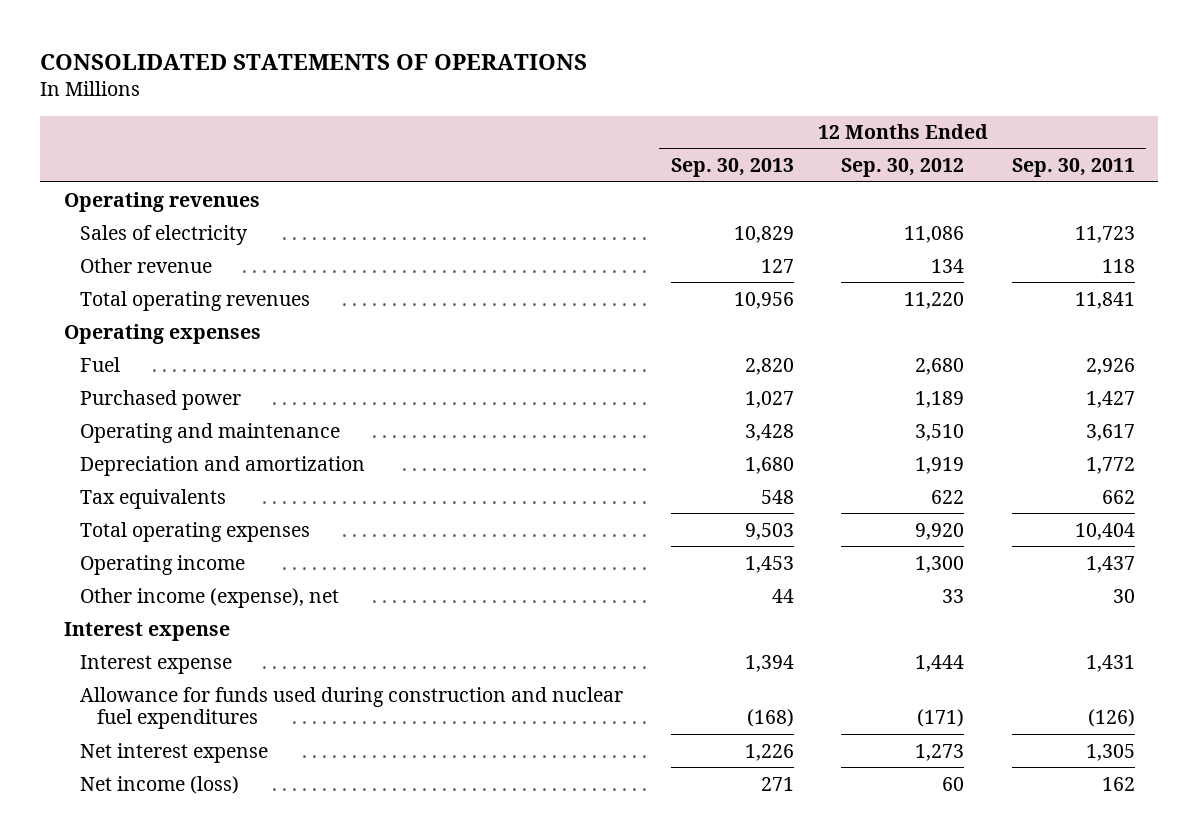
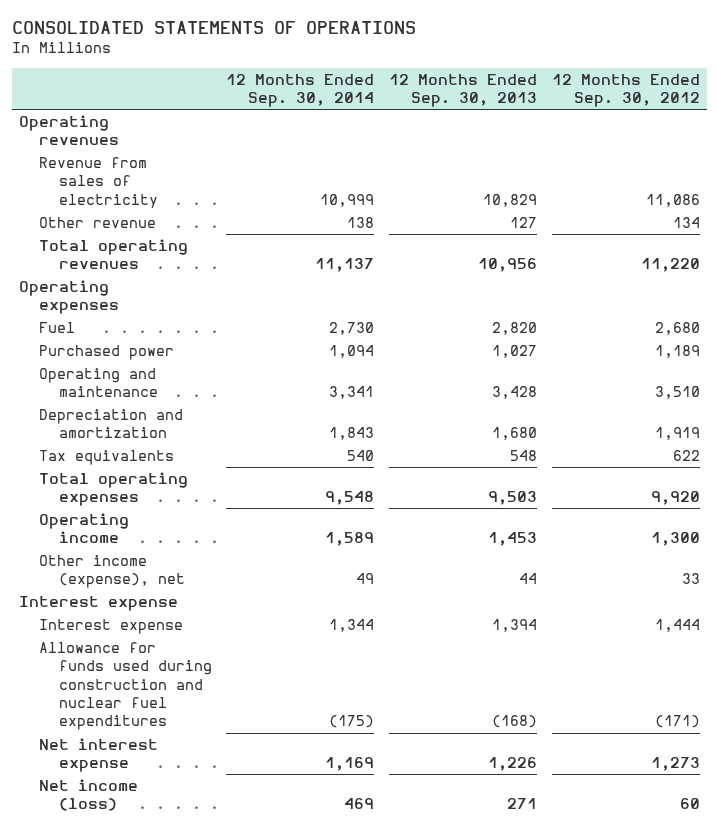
[1011,158,1135,178] Sep. 30, 2011 -> none
none -> [226,73,375,108] 12 Months Ended Sep. 30, 2014
[80,224,249,245] Sales of electricity -> [38,156,158,208] Revenue from sales of electricity

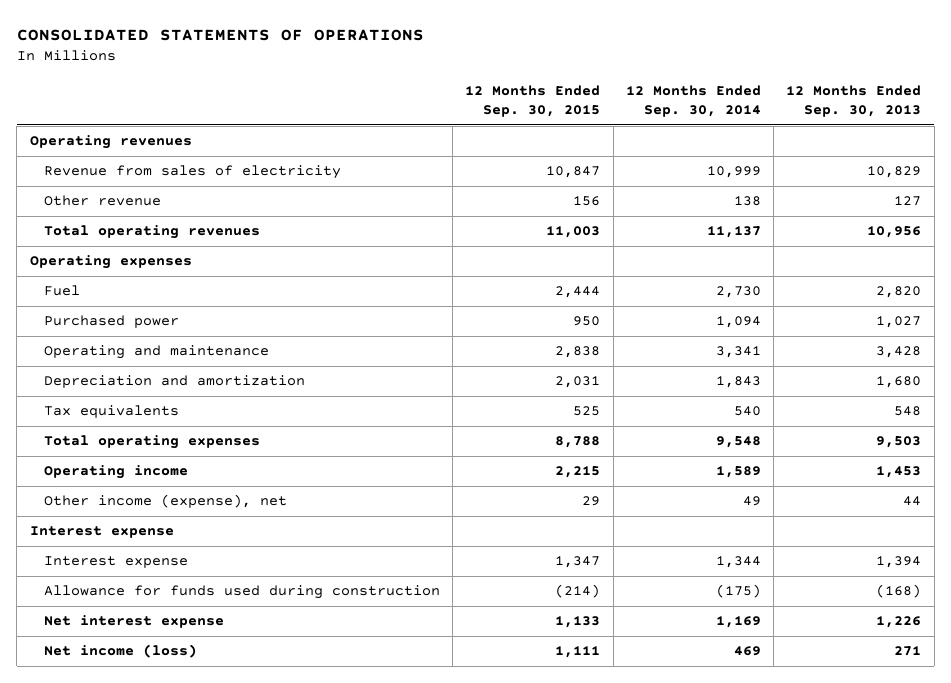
[552,73,701,108] 12 Months Ended Sep. 30, 2012 -> none
none -> [465,84,601,118] 12 Months Ended Sep. 30, 2015
[38,641,212,731] Allowance for funds used during construction and nuclear fuel expenditures -> [43,585,440,600] Allowance for funds used during construction

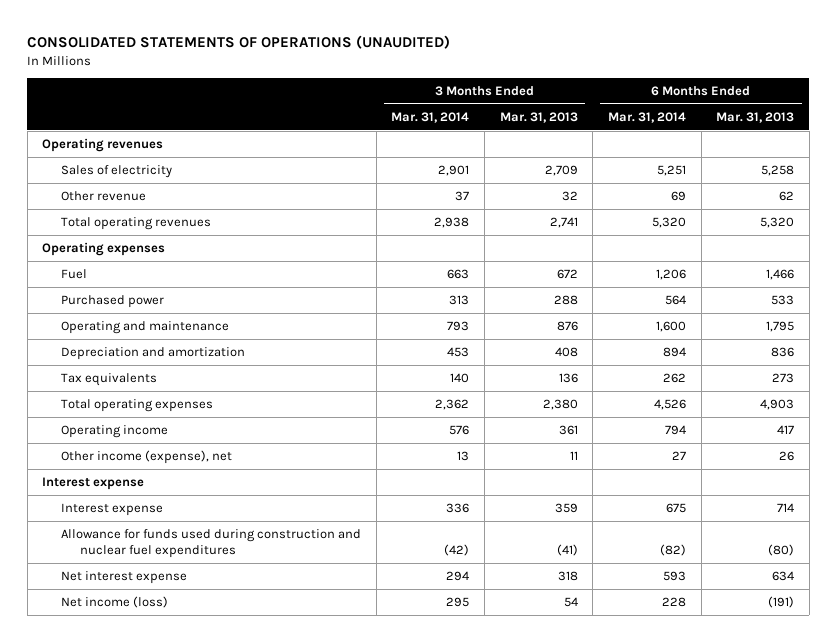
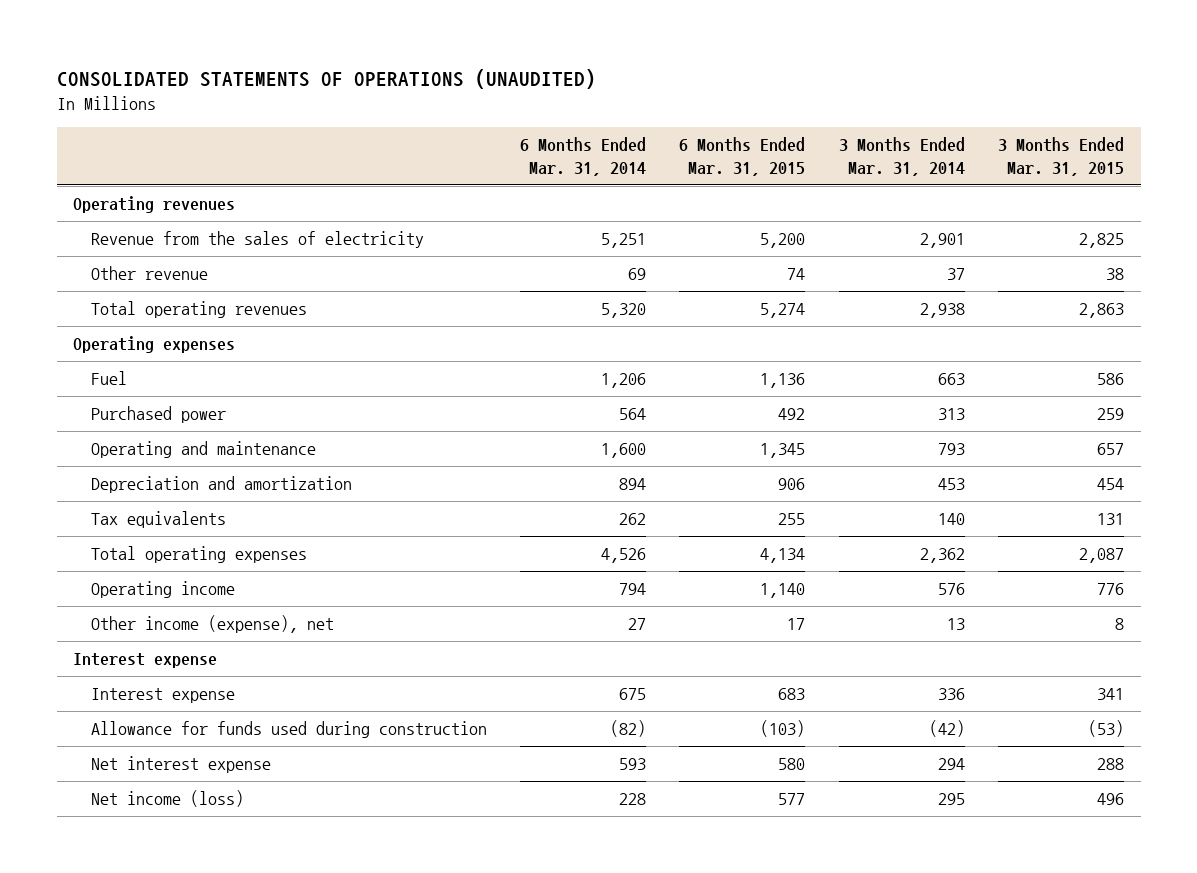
[499,111,578,123] Mar. 31, 2013 -> none
[716,111,795,123] Mar. 31, 2013 -> none
none -> [679,137,806,177] 6 Months Ended Mar. 31, 2015
none -> [997,137,1124,177] 3 Months Ended Mar. 31, 2015
[61,165,173,179] Sales of electricity -> [90,231,424,249] Revenue from the sales of electricity
[61,529,362,559] Allowance for funds used during construction and nuclear fuel expenditures -> [90,721,487,739] Allowance for funds used during construction

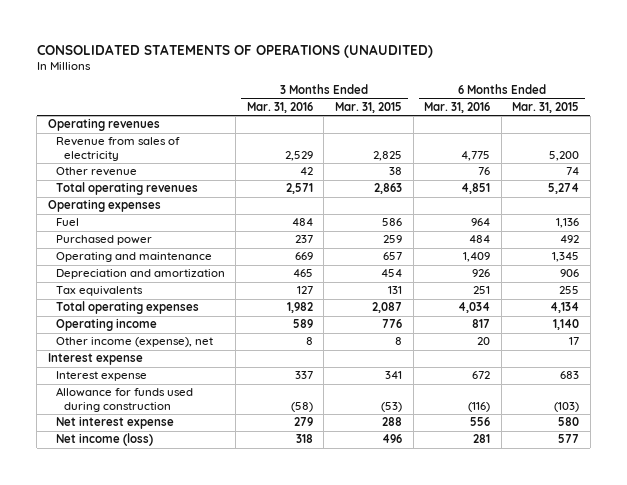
[520,137,647,177] 6 Months Ended Mar. 31, 2014 -> none
[838,137,965,177] 3 Months Ended Mar. 31, 2014 -> none
none -> [246,101,313,113] Mar. 31, 2016
none -> [424,101,491,113] Mar. 31, 2016
[90,231,424,249] Revenue from the sales of electricity -> [55,137,180,161] Revenue from sales of electricity

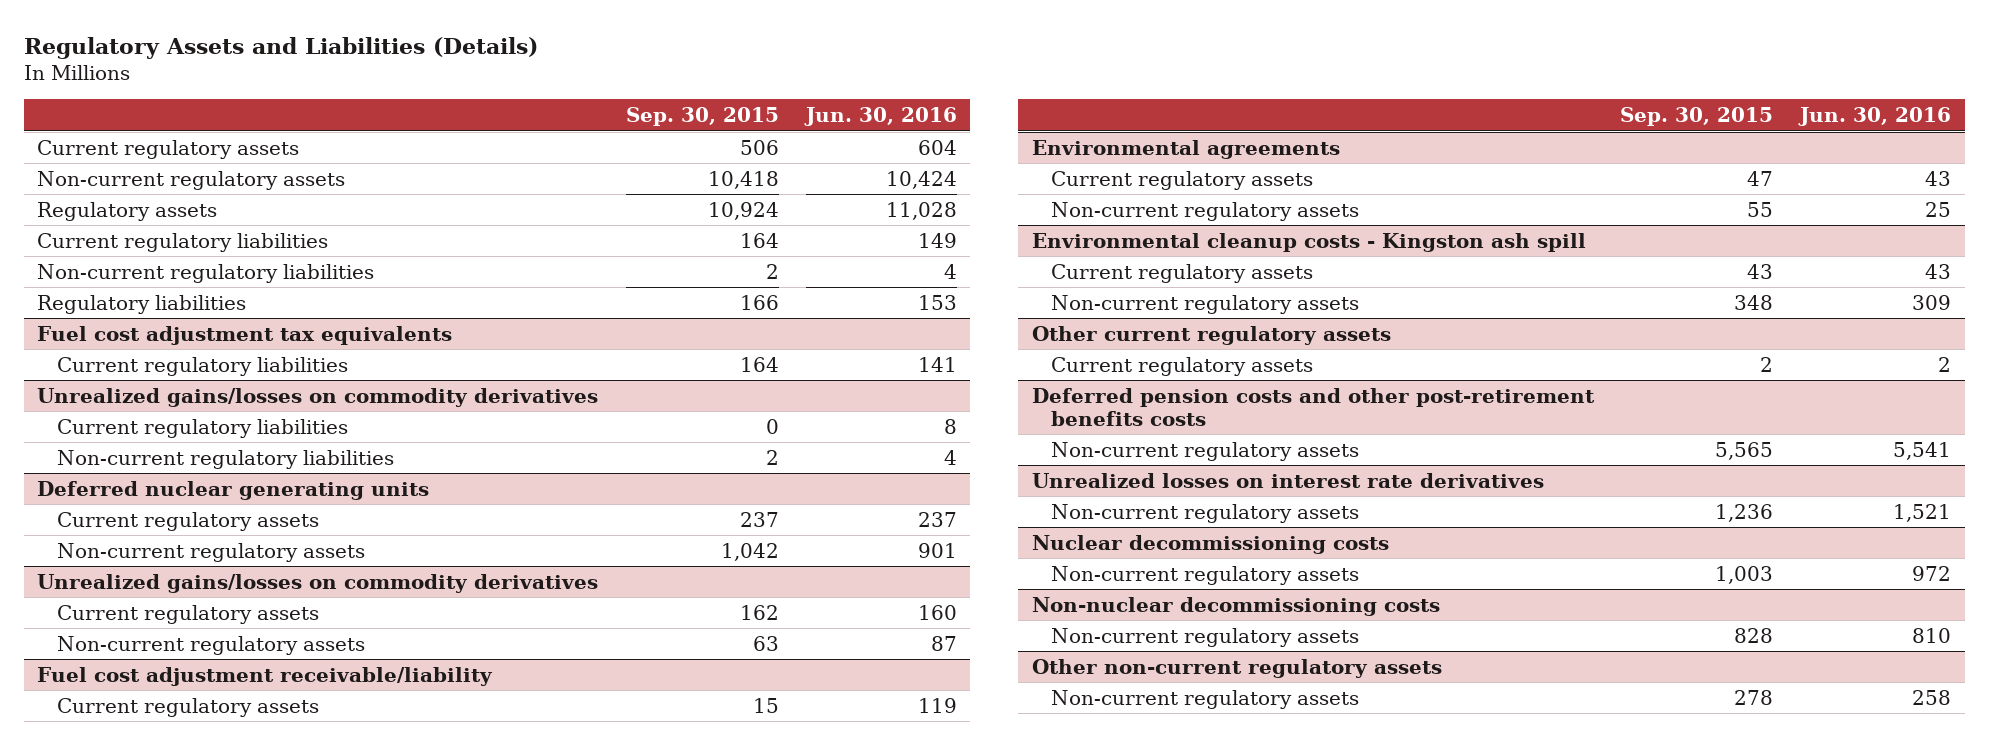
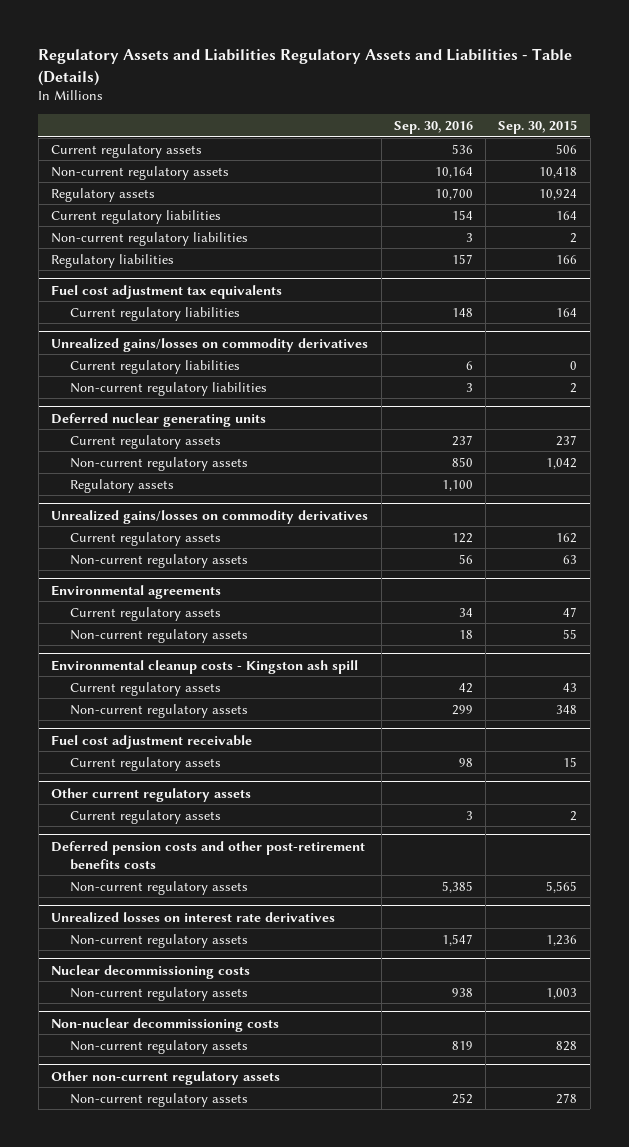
[24,37,539,60] Regulatory Assets and Liabilities (Details) -> [38,48,573,86] Regulatory Assets and Liabilities Regulatory Assets and Liabilities - Table (Details)
[803,107,957,127] Jun. 30, 2016 -> none
none -> [393,121,473,135] Sep. 30, 2016
none -> [69,478,174,493] Regulatory assets
[37,666,494,686] Fuel cost adjustment receivable/liability -> none
[56,697,319,717] Current regulatory assets -> none
none -> [51,734,253,749] Fuel cost adjustment receivable
none -> [69,756,221,771] Current regulatory assets

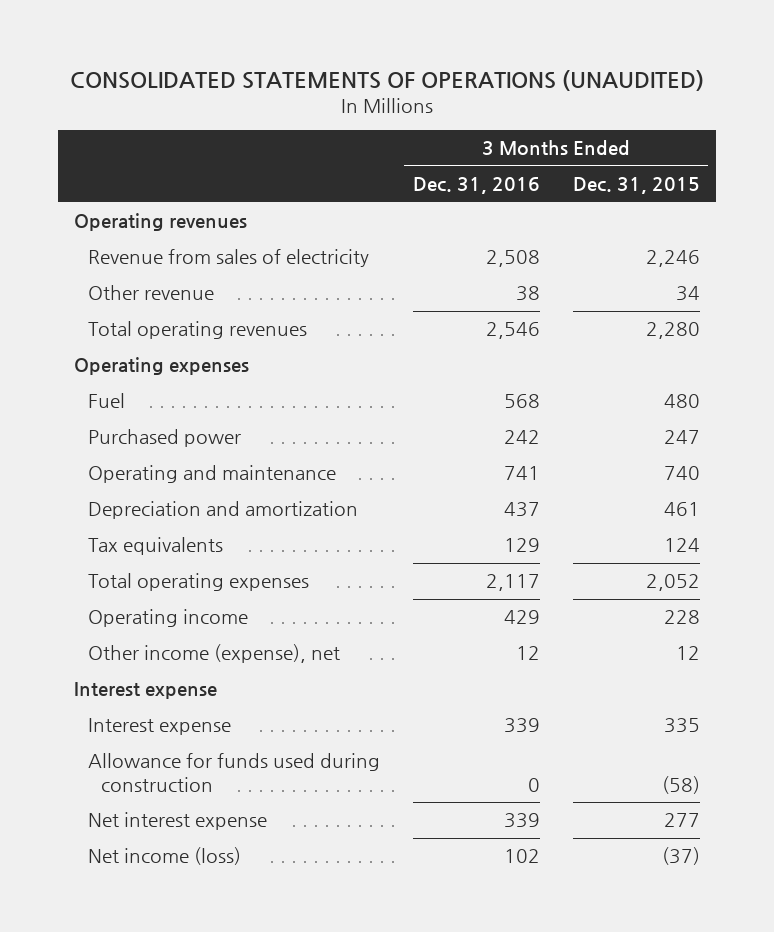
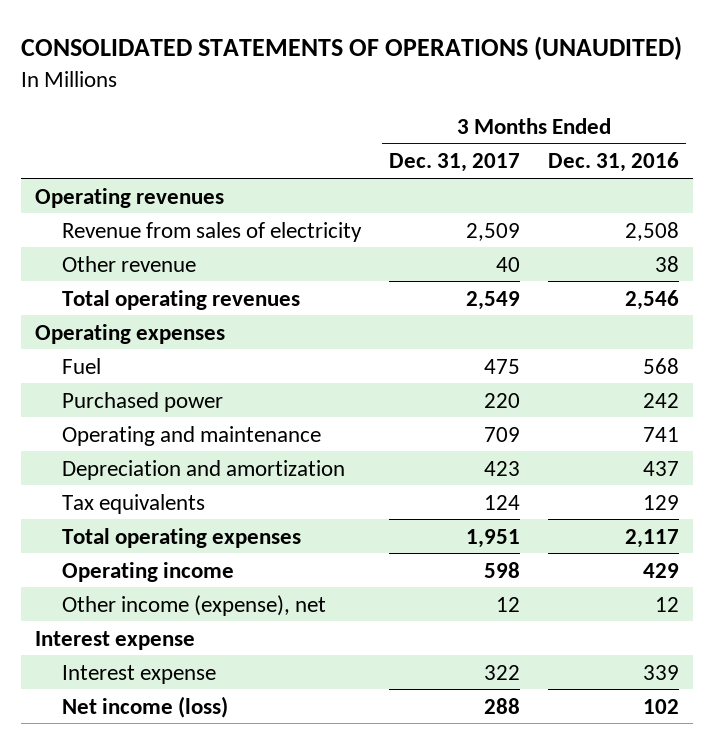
[572,177,700,195] Dec. 31, 2015 -> none
none -> [389,153,521,173] Dec. 31, 2017
[87,753,380,792] Allowance for funds used during construction -> none
[87,812,267,831] Net interest expense -> none

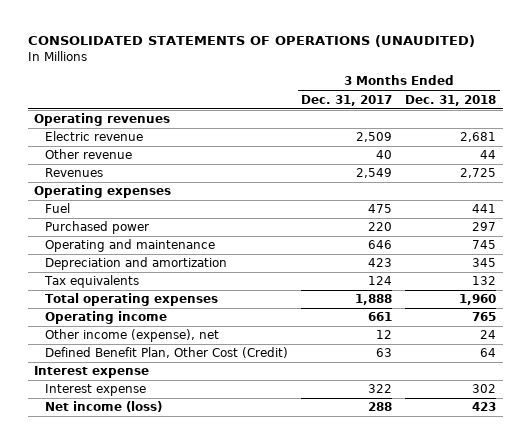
[548,152,680,173] Dec. 31, 2016 -> none
none -> [405,94,497,106] Dec. 31, 2018
[61,221,362,242] Revenue from sales of electricity -> [44,131,143,142] Electric revenue
[61,289,300,310] Total operating revenues -> [44,168,103,178] Revenues
[484,426,521,442] 709 -> [368,240,393,250] 646
[466,528,521,548] 1,951 -> [355,294,393,306] 1,888
[484,561,521,578] 598 -> [368,312,393,322] 661
none -> [44,347,288,359] Defined Benefit Plan, Other Cost (Credit)

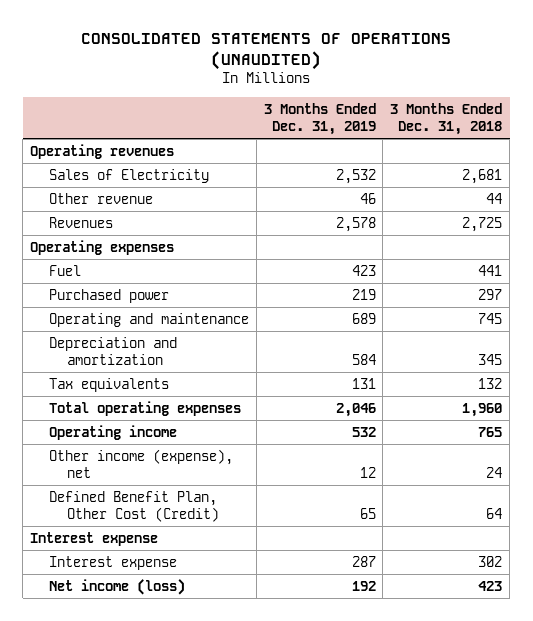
[301,94,393,106] Dec. 31, 2017 -> none
none -> [263,102,376,136] 3 Months Ended Dec. 31, 2019
[44,131,143,142] Electric revenue -> [48,168,209,183] Sales of Electricity

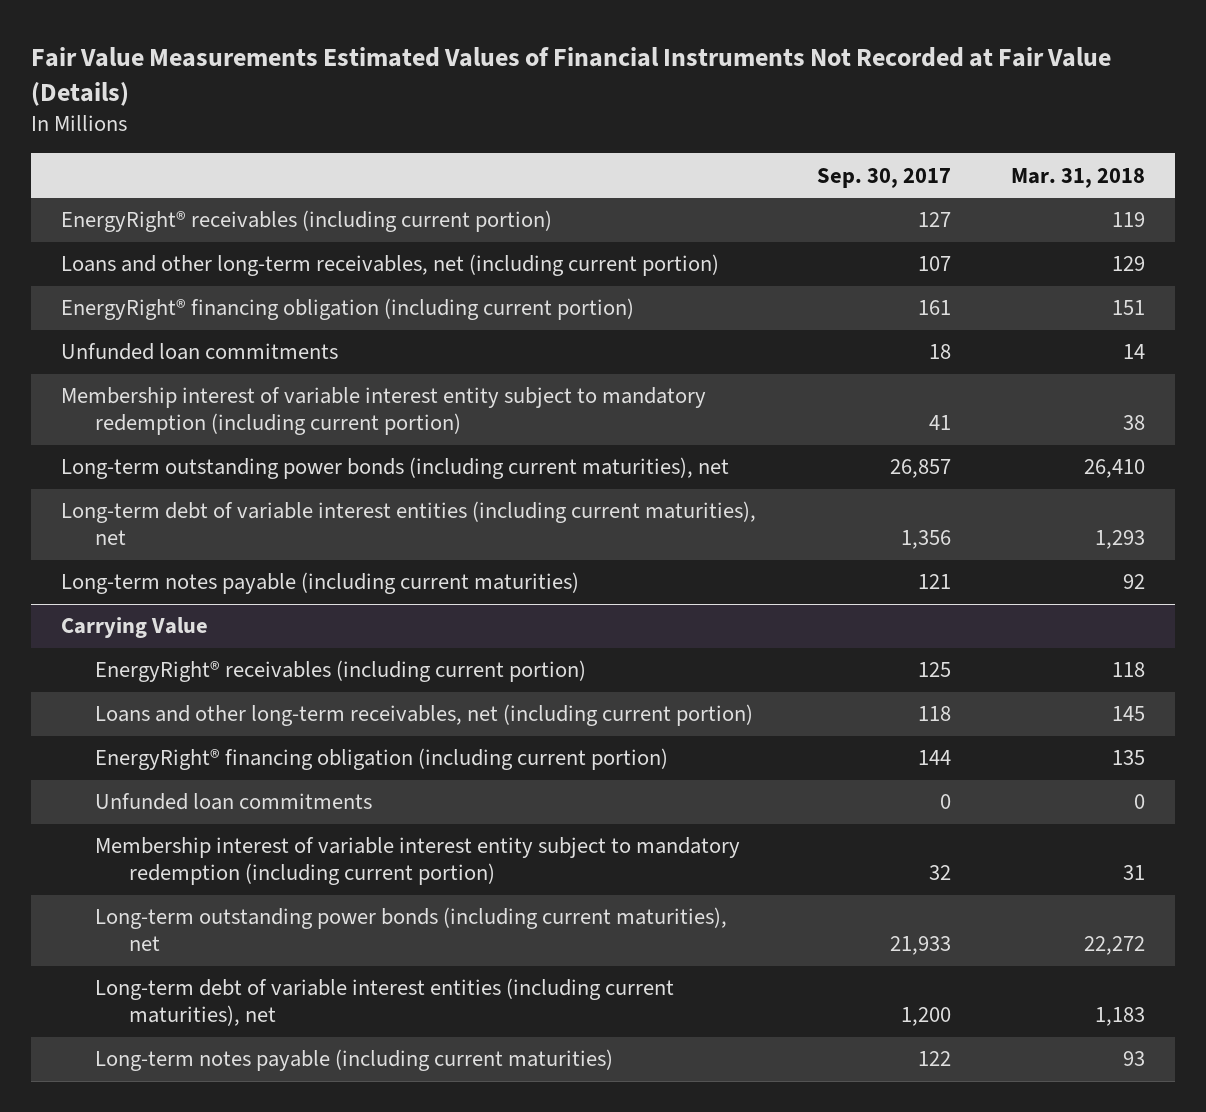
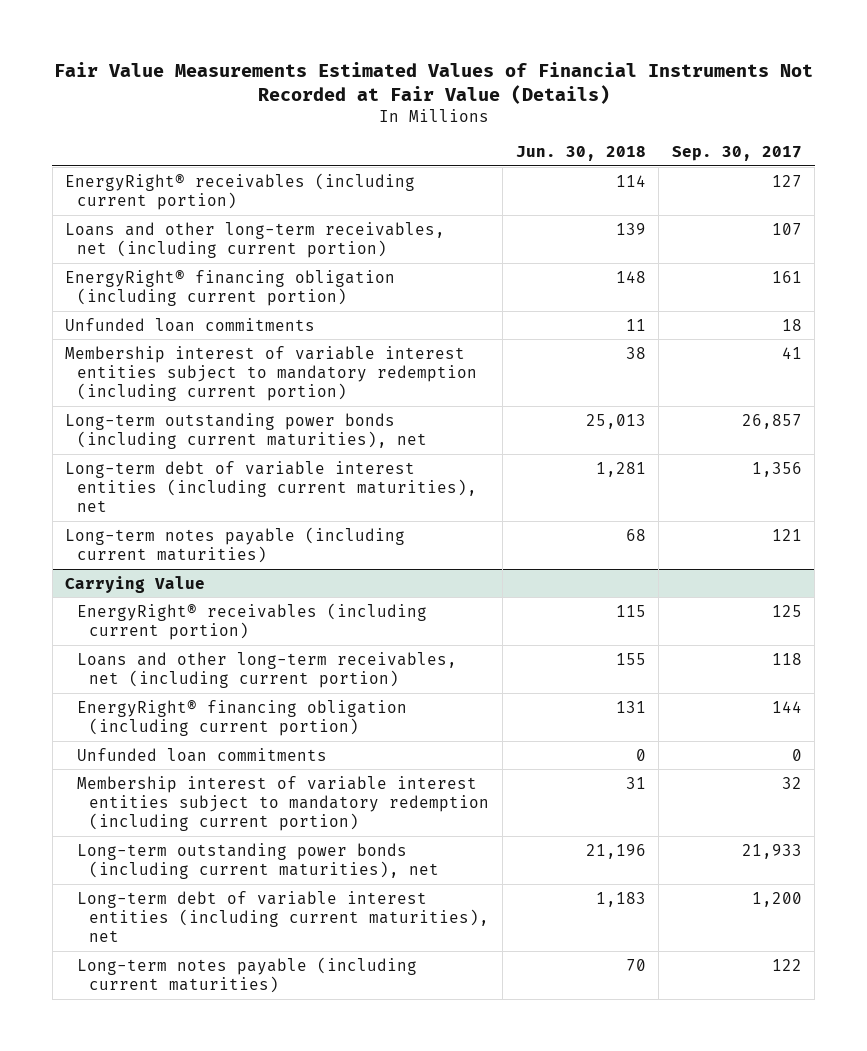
[1011,167,1146,188] Mar. 31, 2018 -> none
none -> [515,146,646,162] Jun. 30, 2018
[61,387,707,436] Membership interest of variable interest entity subject to mandatory redemption (including current portion) -> [65,345,478,402] Membership interest of variable interest entities subject to mandatory redemption (including current portion)
[94,837,740,886] Membership interest of variable interest entity subject to mandatory redemption (including current portion) -> [77,775,490,832] Membership interest of variable interest entities subject to mandatory redemption (including current portion)

